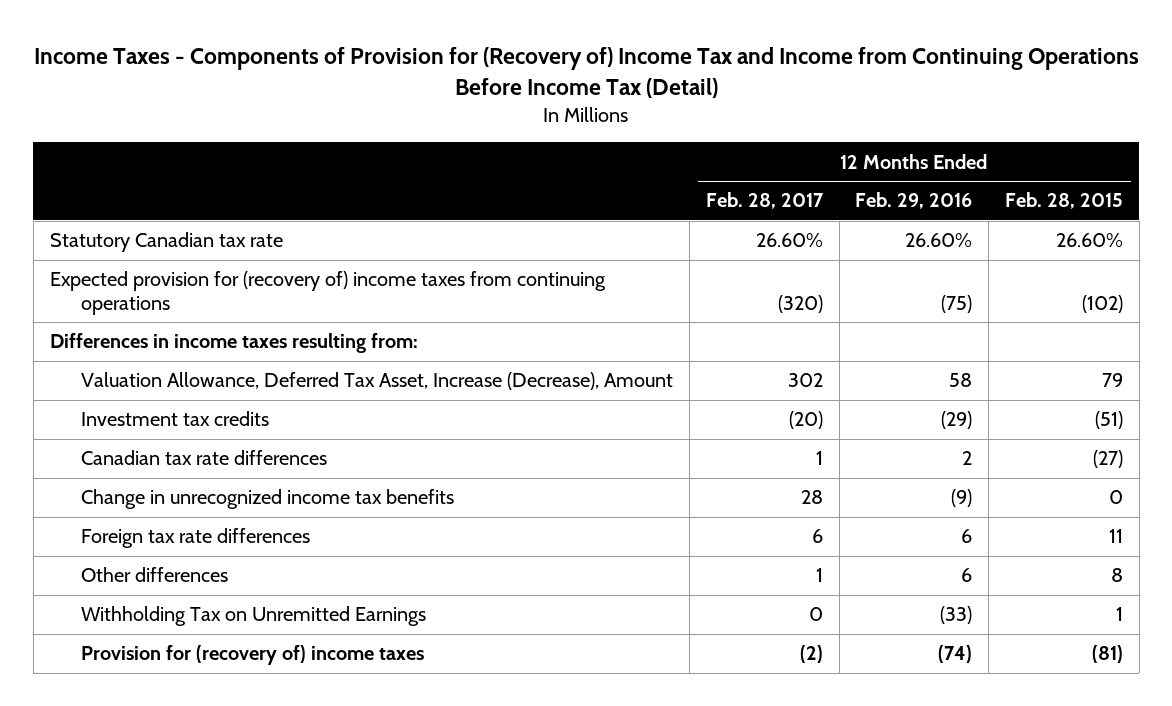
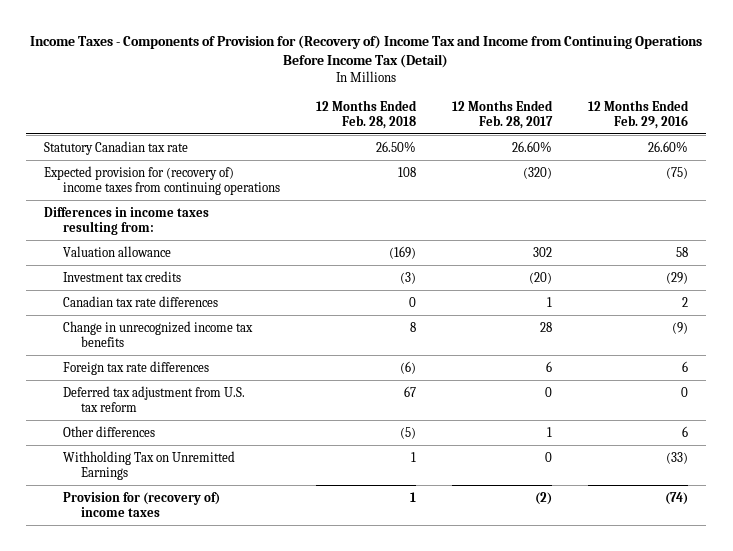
[1004,192,1123,210] Feb. 28, 2015 -> none
none -> [315,99,417,129] 12 Months Ended Feb. 28, 2018
[81,372,674,391] Valuation Allowance, Deferred Tax Asset, Increase (Decrease), Amount -> [62,245,171,257] Valuation allowance
none -> [62,385,245,412] Deferred tax adjustment from U.S. tax reform

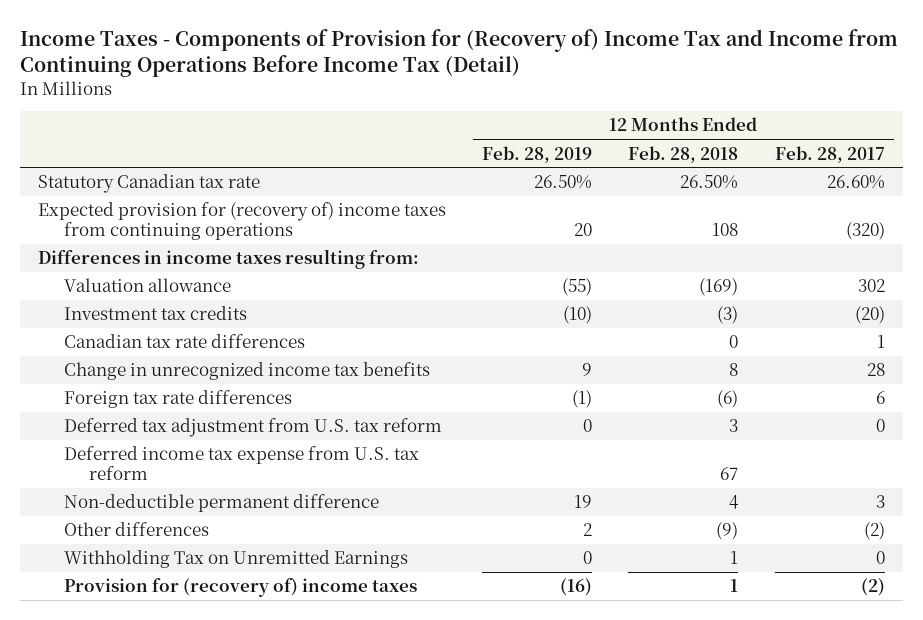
[588,99,690,129] 12 Months Ended Feb. 29, 2016 -> none
none -> [482,145,593,163] Feb. 28, 2019
[403,385,416,397] 67 -> [729,419,739,433] 3
none -> [63,446,419,480] Deferred income tax expense from U.S. tax reform
none -> [63,494,379,513] Non-deductible permanent difference
[399,426,416,439] (5) -> [716,522,739,541] (9)
[547,426,553,437] 1 -> [863,522,885,541] (2)

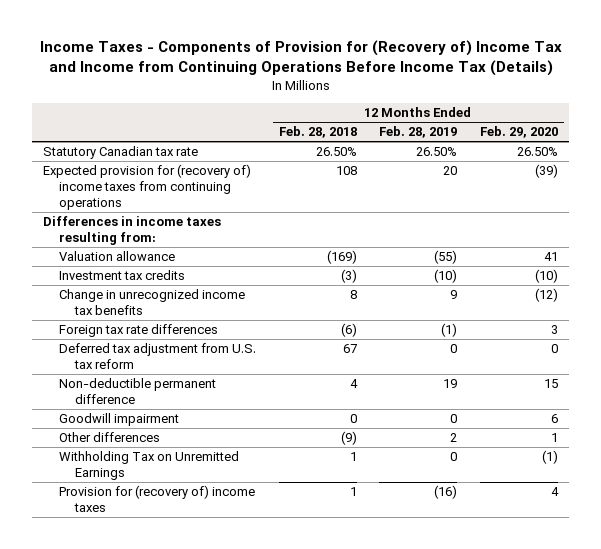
[19,28,898,77] Income Taxes - Components of Provision for (Recovery of) Income Tax and Income from Continuing Operations Before Income Tax (Detail) -> [39,40,562,77] Income Taxes - Components of Provision for (Recovery of) Income Tax and Income from Continuing Operations Before Income Tax (Details)
[774,145,885,163] Feb. 28, 2017 -> none
none -> [480,126,559,139] Feb. 29, 2020
[63,334,305,349] Canadian tax rate differences -> none
[63,446,419,480] Deferred income tax expense from U.S. tax reform -> none
[729,419,739,433] 3 -> [342,344,357,354] 67
none -> [58,413,179,427] Goodwill impairment

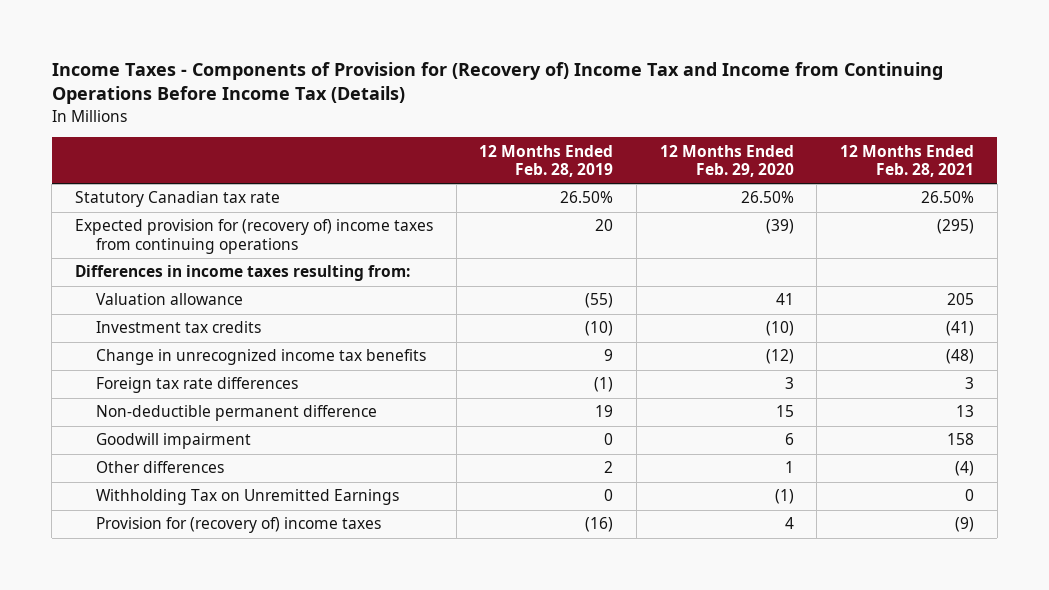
[278,126,357,139] Feb. 28, 2018 -> none
none -> [840,144,975,177] 12 Months Ended Feb. 28, 2021
[58,343,256,369] Deferred tax adjustment from U.S. tax reform -> none

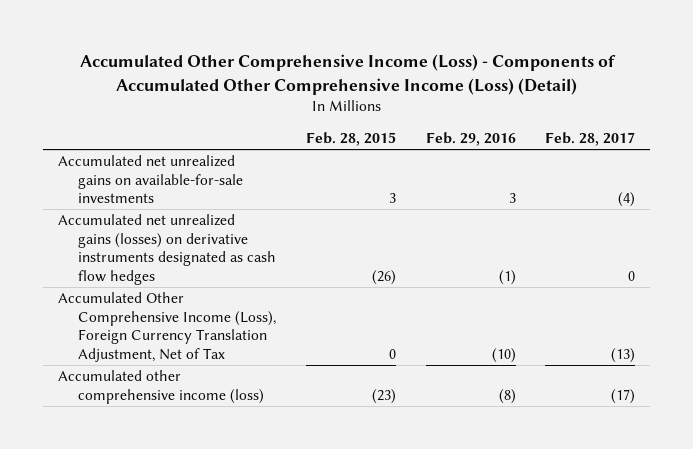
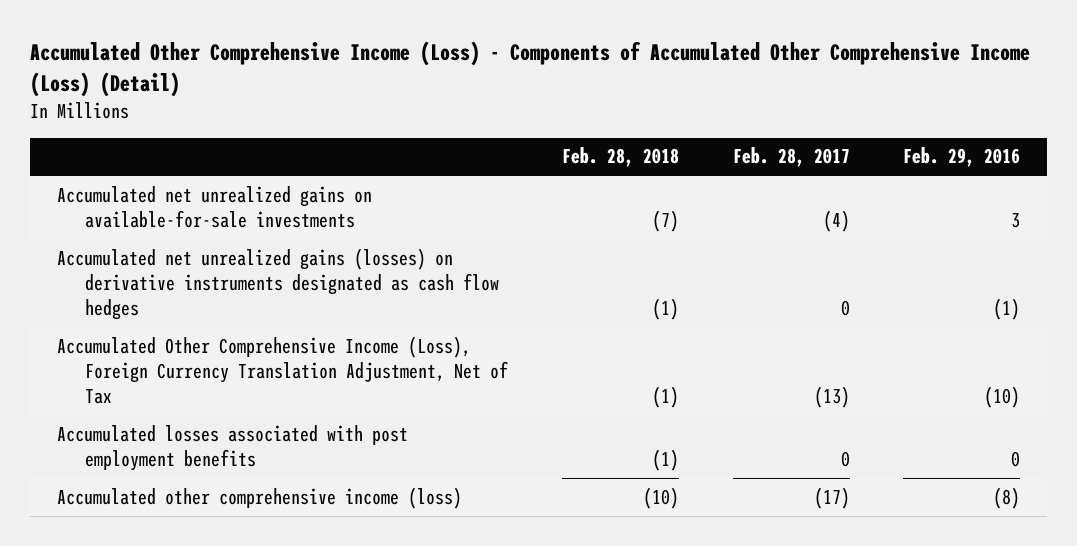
[305,131,396,146] Feb. 28, 2015 -> none
none -> [561,147,679,168] Feb. 28, 2018
none -> [56,424,408,471] Accumulated losses associated with post employment benefits

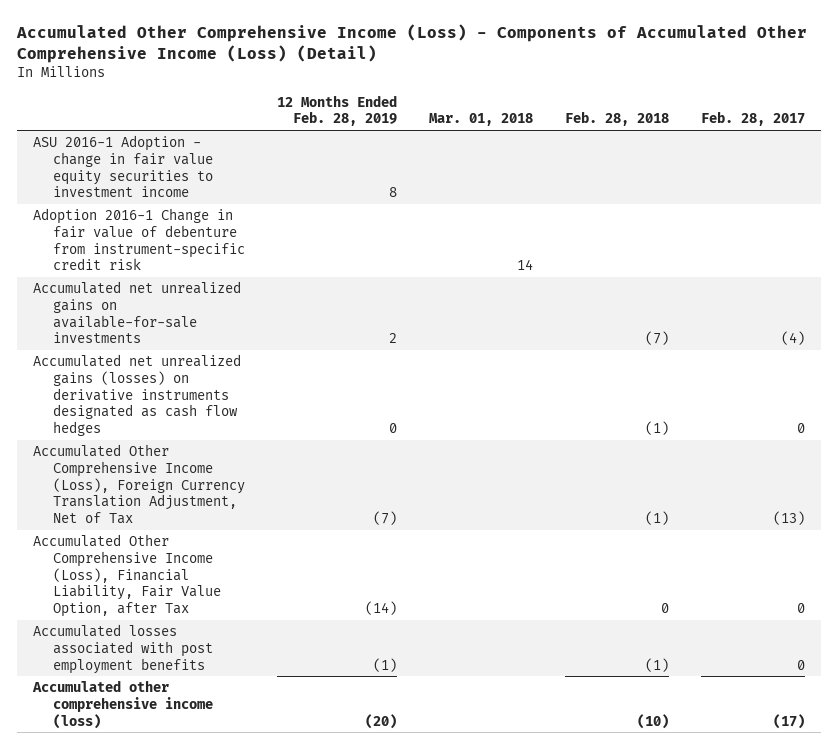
[903,147,1021,168] Feb. 29, 2016 -> none
none -> [277,94,398,127] 12 Months Ended Feb. 28, 2019
none -> [429,113,534,127] Mar. 01, 2018
none -> [33,135,214,198] ASU 2016-1 Adoption - change in fair value equity securities to investment income
none -> [33,208,246,271] Adoption 2016-1 Change in fair value of debenture from instrument-specific credit risk
none -> [33,534,222,617] Accumulated Other Comprehensive Income (Loss), Financial Liability, Fair Value Option, after Tax

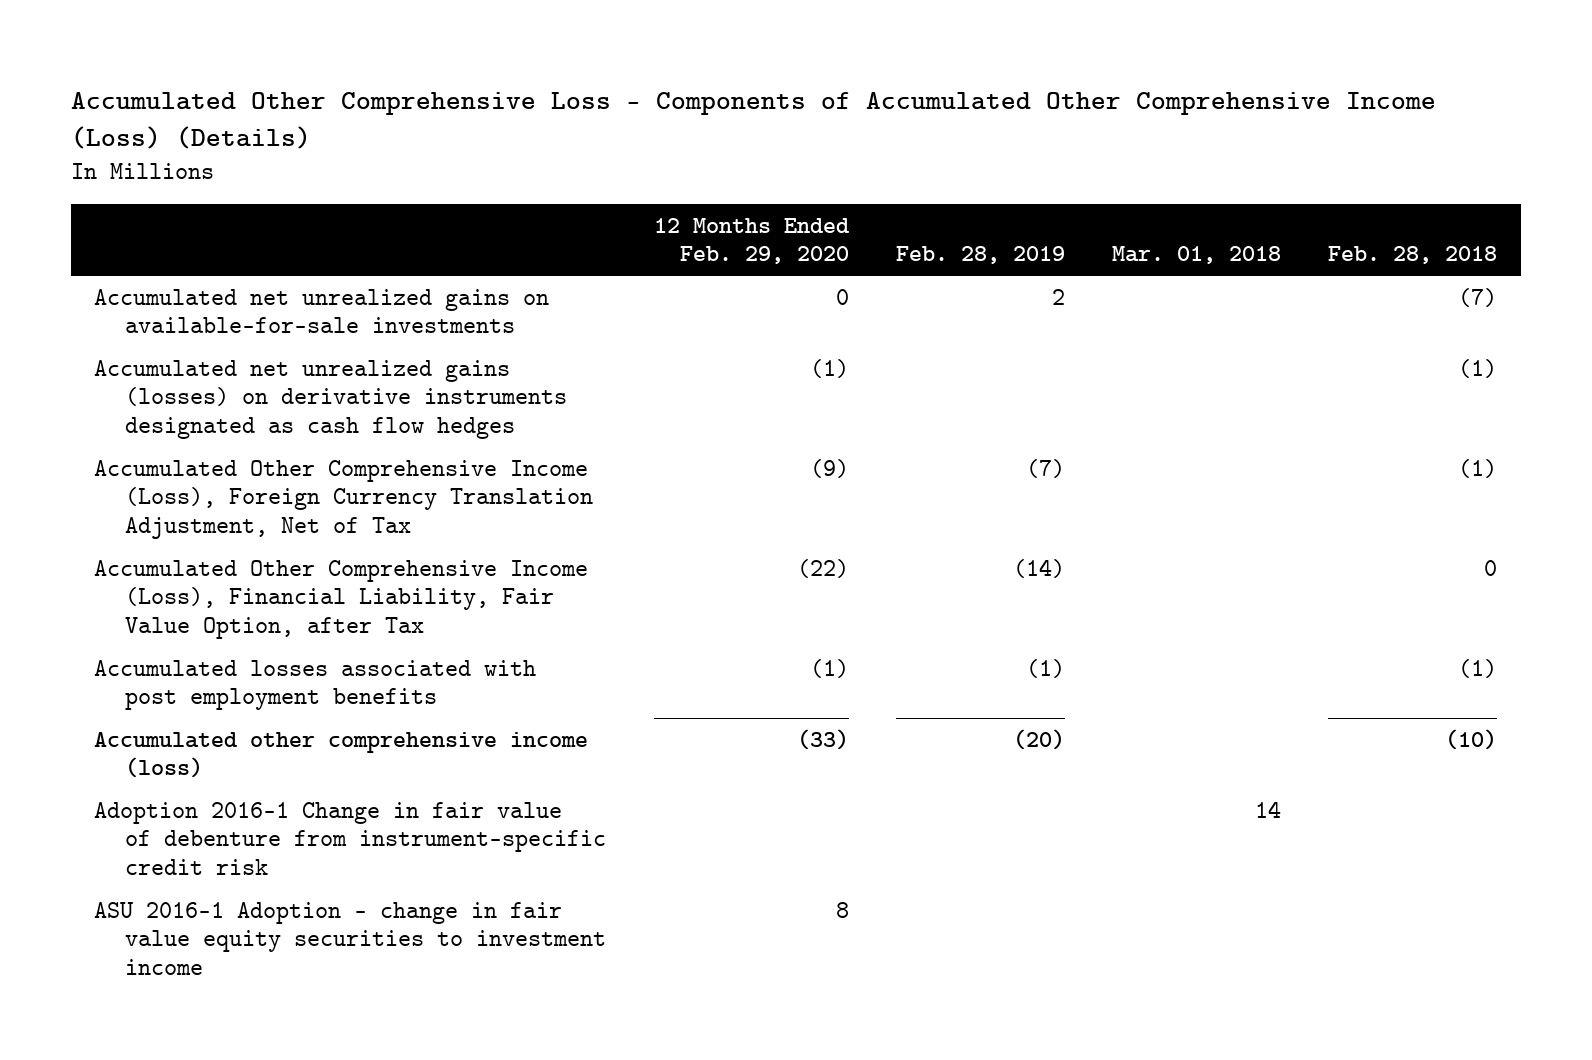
[16,24,808,63] Accumulated Other Comprehensive Income (Loss) - Components of Accumulated Other Comprehensive Income (Loss) (Detail) -> [70,91,1436,150] Accumulated Other Comprehensive Loss - Components of Accumulated Other Comprehensive Income (Loss) (Details)
[277,94,398,127] 12 Months Ended Feb. 28, 2019 -> none
[701,111,806,127] Feb. 28, 2017 -> none
none -> [653,217,850,265] 12 Months Ended Feb. 29, 2020
none -> [895,246,1065,265] Feb. 28, 2019
[33,208,246,271] Adoption 2016-1 Change in fair value of debenture from instrument-specific credit risk -> [94,801,607,875] Adoption 2016-1 Change in fair value of debenture from instrument-specific credit risk
[33,135,214,198] ASU 2016-1 Adoption - change in fair value equity securities to investment income -> [94,901,607,975] ASU 2016-1 Adoption - change in fair value equity securities to investment income

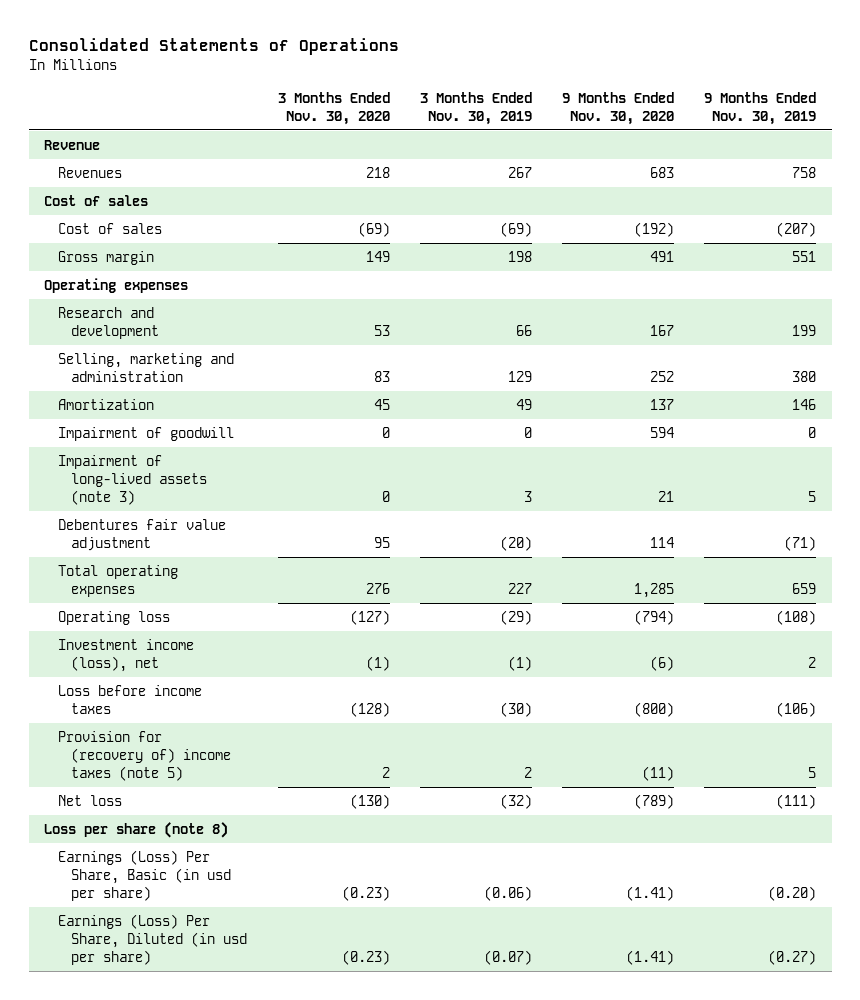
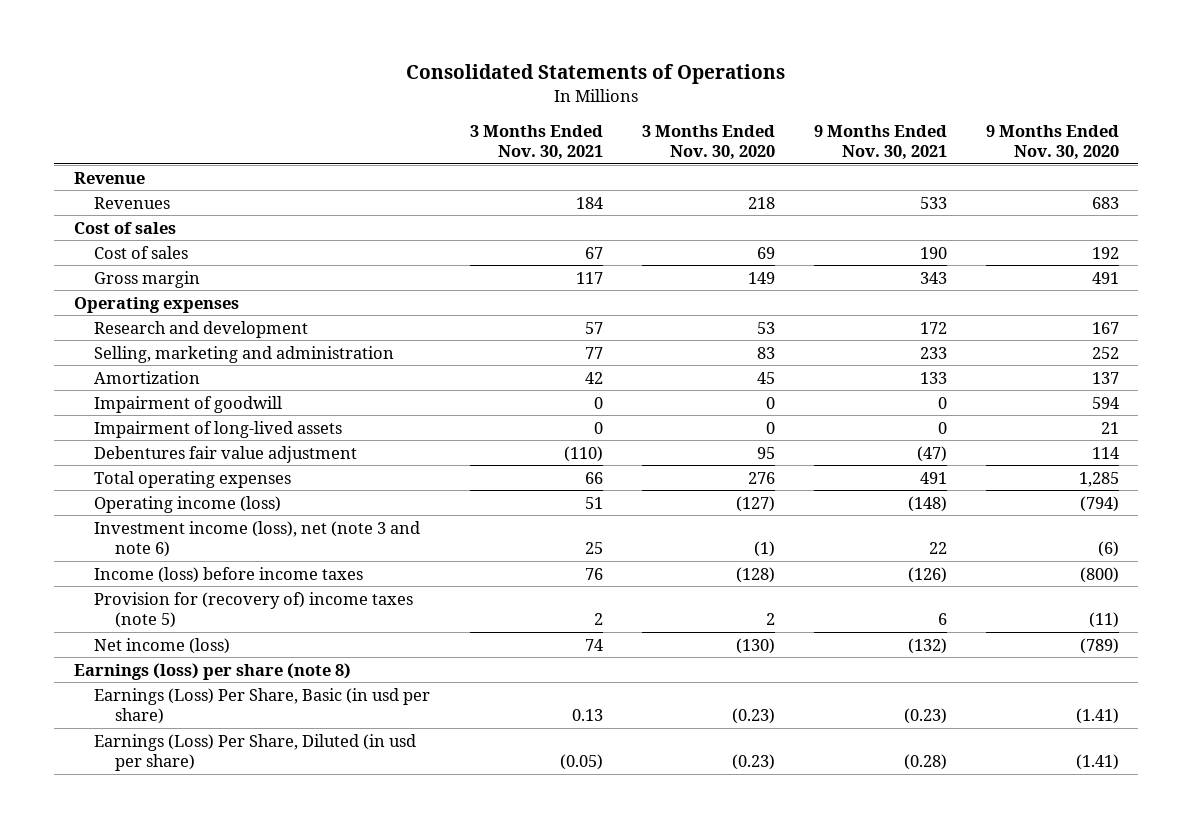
[419,91,532,125] 3 Months Ended Nov. 30, 2019 -> none
[704,91,817,125] 9 Months Ended Nov. 30, 2019 -> none
none -> [469,124,603,160] 3 Months Ended Nov. 30, 2021
none -> [813,124,947,160] 9 Months Ended Nov. 30, 2021
[357,221,390,237] (69) -> [756,246,775,259] 69
[634,221,675,237] (192) -> [1091,246,1119,259] 192
[57,454,208,505] Impairment of long-lived assets (note 3) -> [94,420,343,438] Impairment of long-lived assets
[57,610,170,625] Operating loss -> [94,495,282,513] Operating income (loss)
[57,638,194,672] Investment income (loss), net -> [94,520,421,557] Investment income (loss), net (note 3 and note 6)
[57,684,202,714] Loss before income taxes -> [94,566,364,583] Income (loss) before income taxes
[57,794,122,806] Net loss -> [94,637,231,654] Net income (loss)
[44,821,229,838] Loss per share (note 8) -> [73,662,351,680] Earnings (loss) per share (note 8)

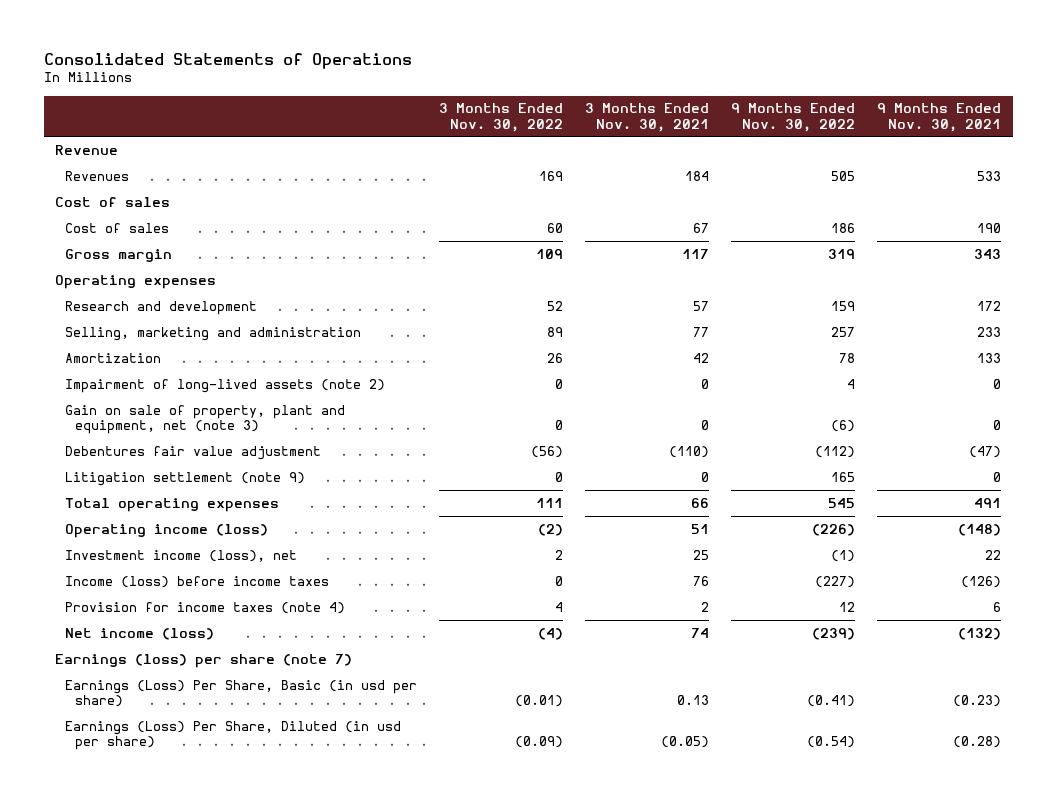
[641,124,775,160] 3 Months Ended Nov. 30, 2020 -> none
[985,124,1119,160] 9 Months Ended Nov. 30, 2020 -> none
none -> [439,103,564,132] 3 Months Ended Nov. 30, 2022
none -> [731,103,856,132] 9 Months Ended Nov. 30, 2022
[94,395,283,413] Impairment of goodwill -> none
[94,420,343,438] Impairment of long-lived assets -> [65,378,386,393] Impairment of long-lived assets (note 2)
none -> [65,404,346,435] Gain on sale of property, plant and equipment, net (note 3)
none -> [65,471,306,486] Litigation settlement (note 9)
[94,520,421,557] Investment income (loss), net (note 3 and note 6) -> [65,549,298,562] Investment income (loss), net
[94,591,414,628] Provision for (recovery of) income taxes (note 5) -> [65,601,346,614] Provision for income taxes (note 4)
[73,662,351,680] Earnings (loss) per share (note 8) -> [55,653,353,668] Earnings (loss) per share (note 7)

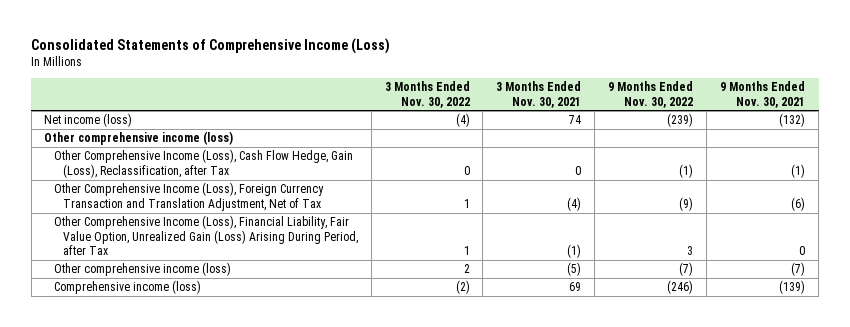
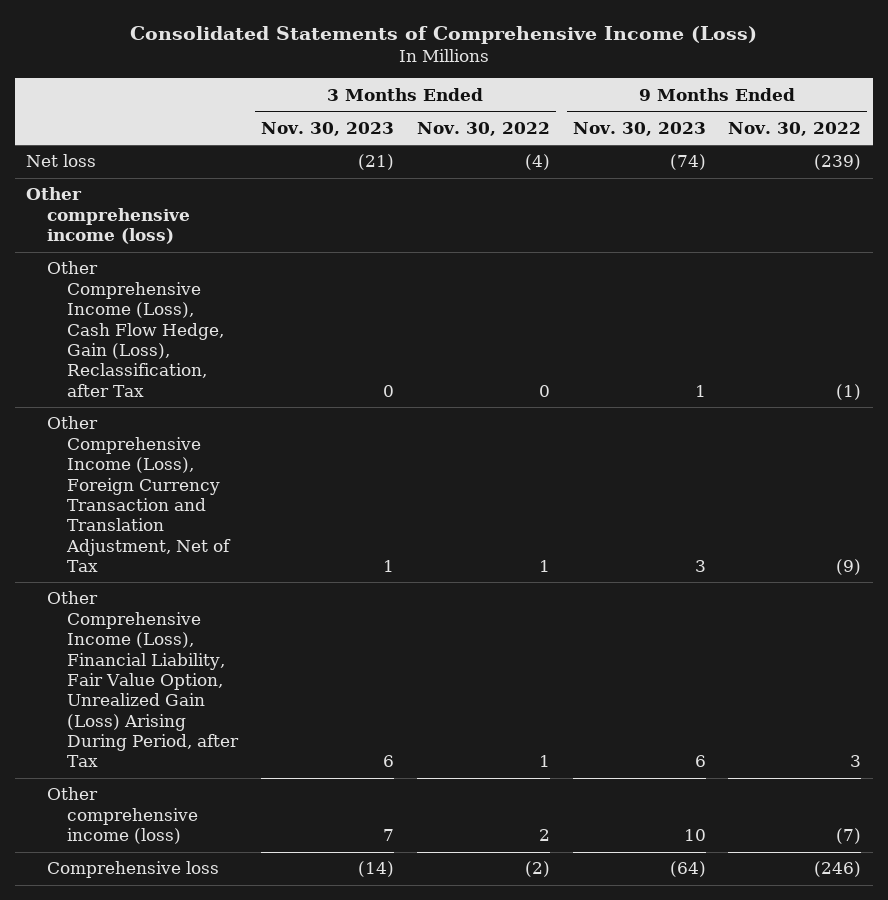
[496,81,582,108] 3 Months Ended Nov. 30, 2021 -> none
[720,81,806,108] 9 Months Ended Nov. 30, 2021 -> none
none -> [260,121,394,136] Nov. 30, 2023
none -> [572,121,706,136] Nov. 30, 2023
[44,113,133,128] Net income (loss) -> [26,154,97,168] Net loss
[53,280,201,295] Comprehensive income (loss) -> [46,861,219,879] Comprehensive loss

